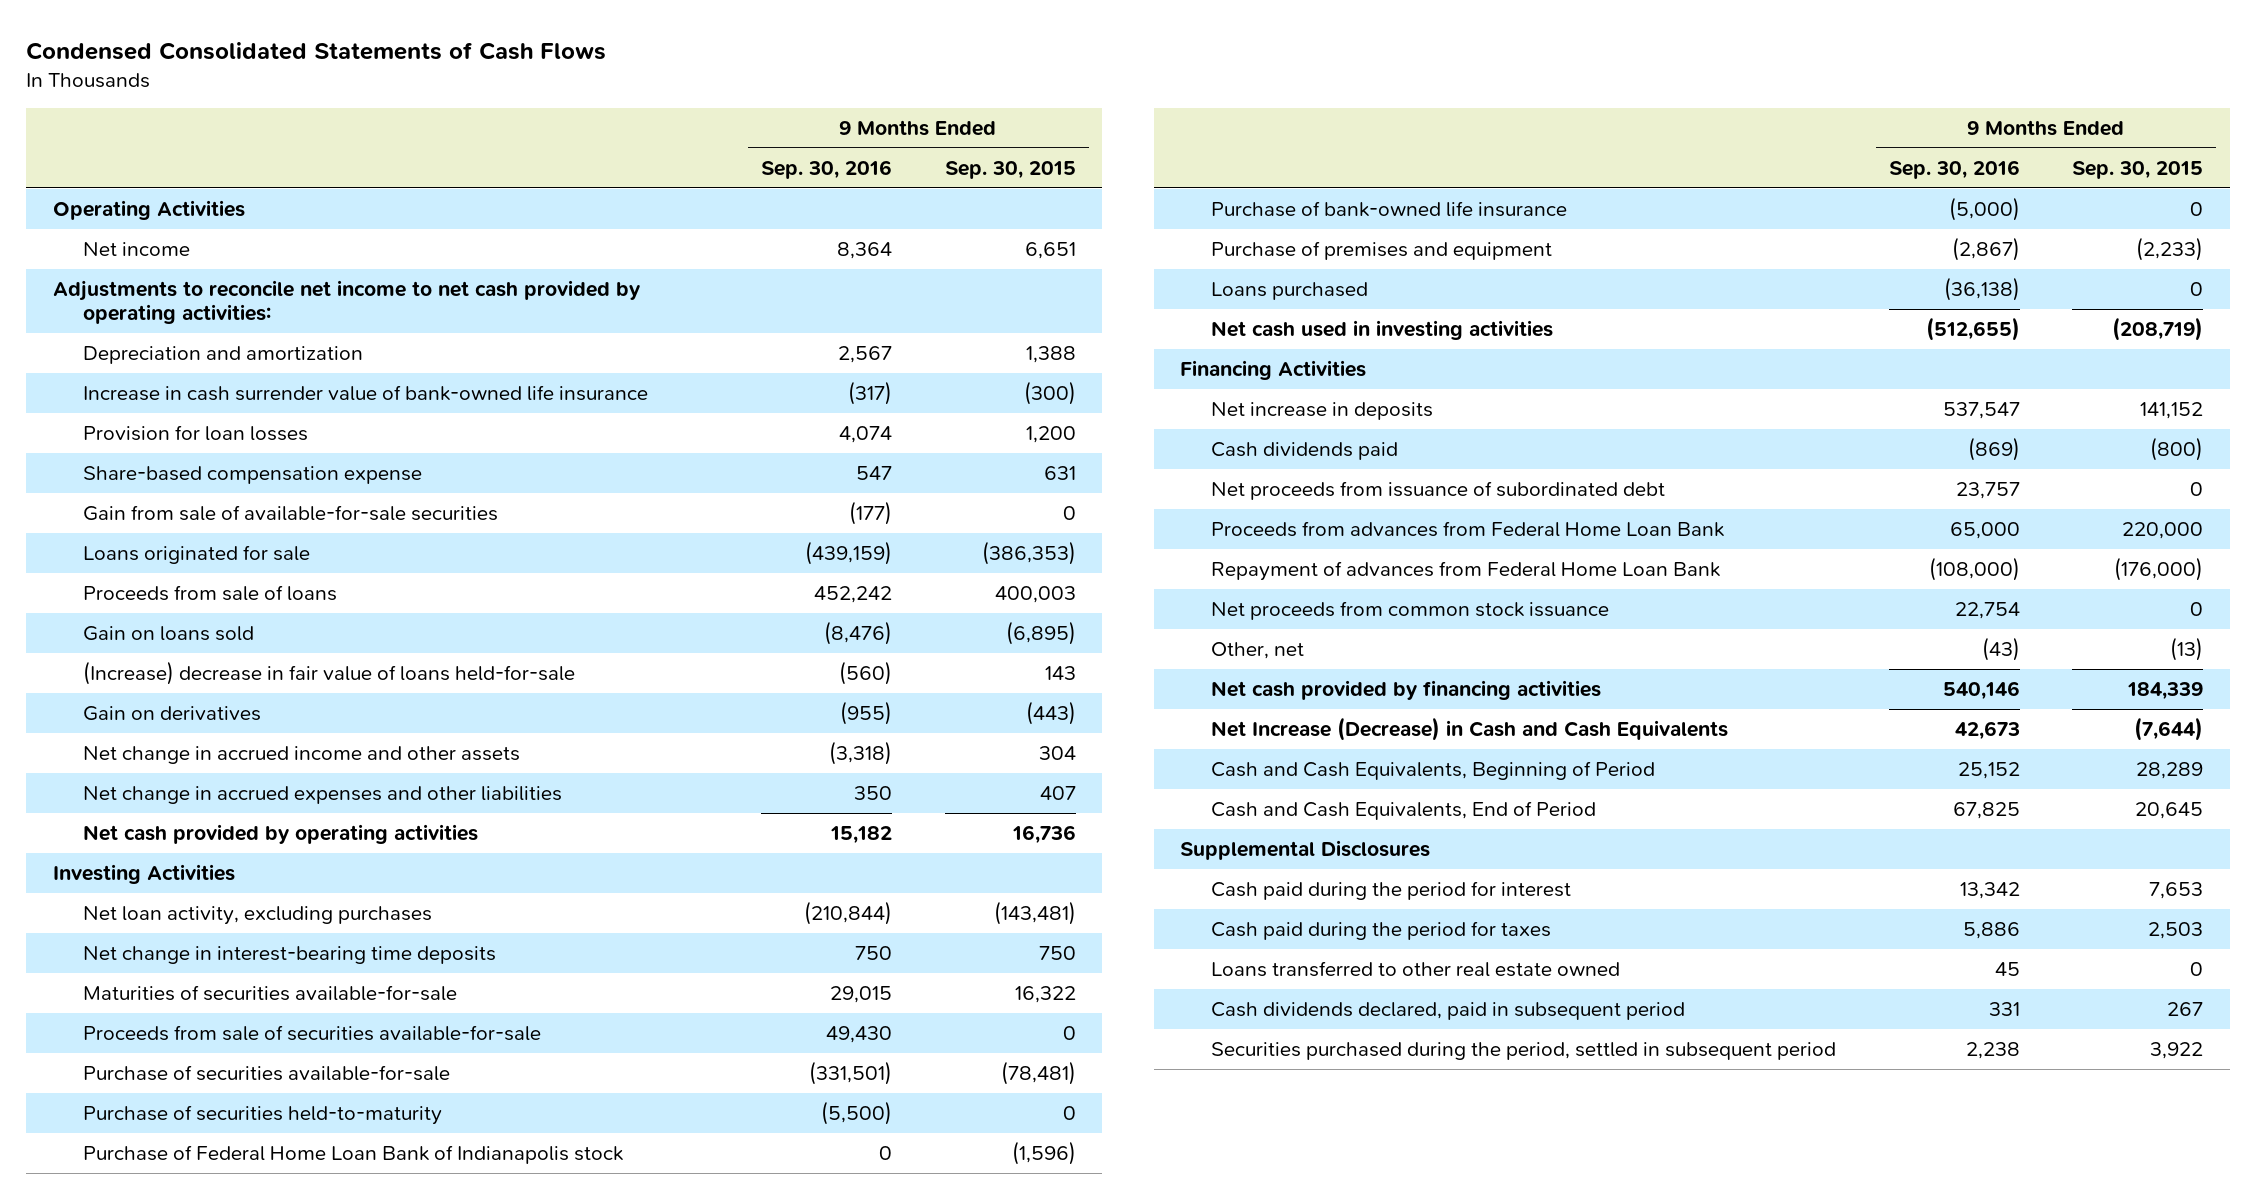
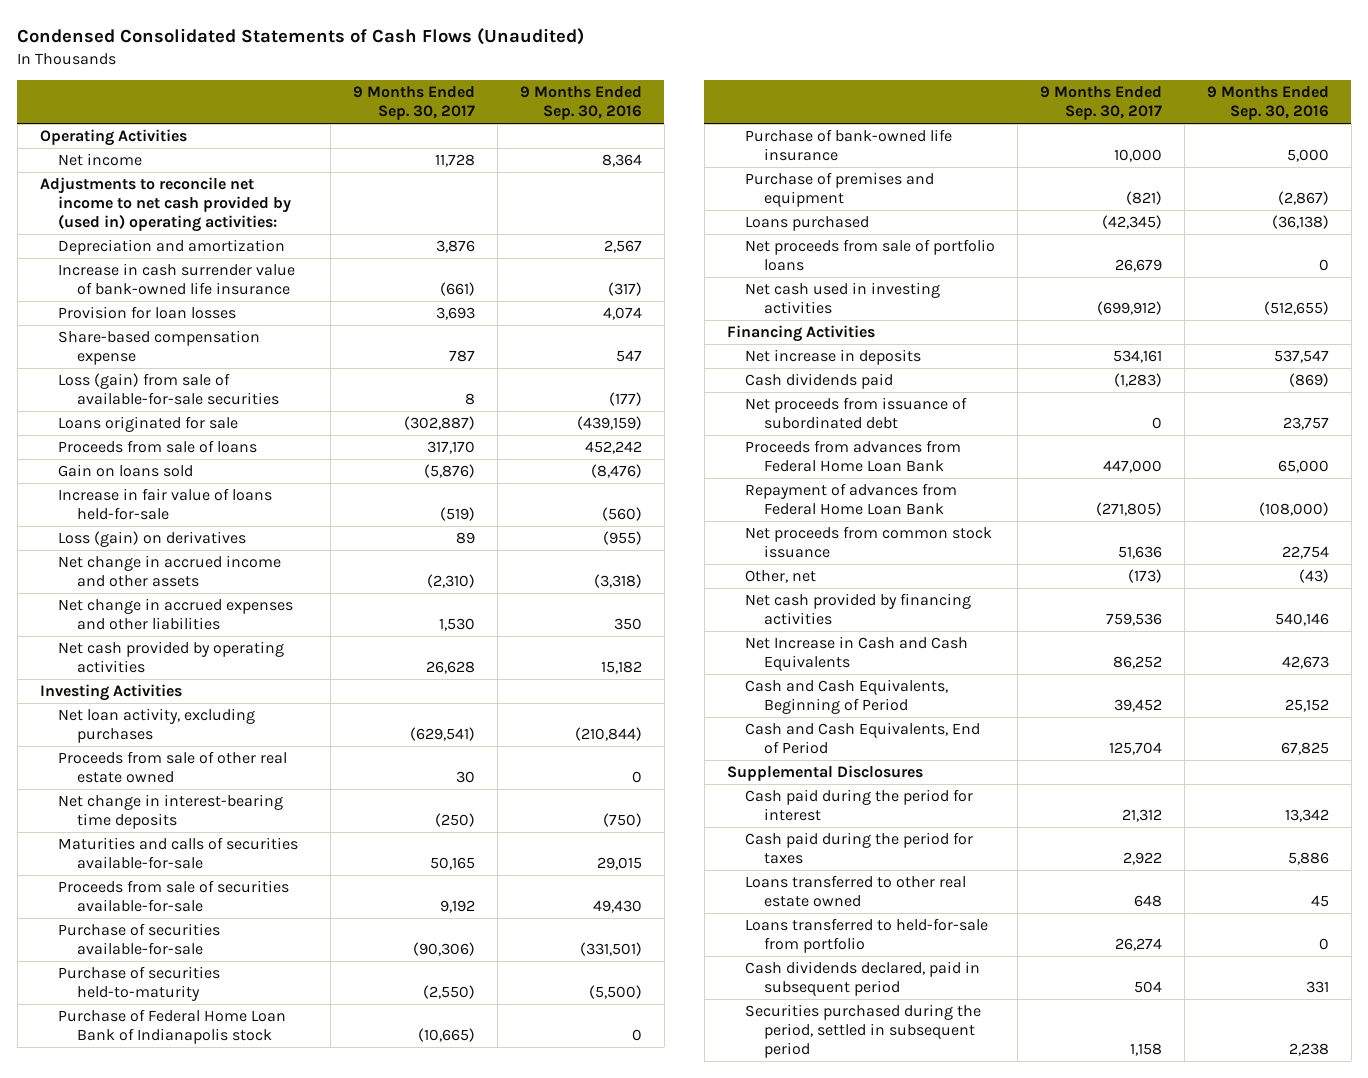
[26,41,607,60] Condensed Consolidated Statements of Cash Flows -> [17,28,585,46] Condensed Consolidated Statements of Cash Flows (Unaudited)
[944,160,1076,179] Sep. 30, 2015 -> none
none -> [352,86,475,121] 9 Months Ended Sep. 30, 2017
[52,280,641,325] Adjustments to reconcile net income to net cash provided by operating activities: -> [39,177,292,233] Adjustments to reconcile net income to net cash provided by (used in) operating activities:
[83,505,499,522] Gain from sale of available-for-sale securities -> [58,373,279,406] Loss (gain) from sale of available-for-sale securities
[83,661,576,686] (Increase) decrease in fair value of loans held-for-sale -> [58,488,273,521] Increase in fair value of loans held-for-sale
[83,706,262,722] Gain on derivatives -> [58,531,247,548] Loss (gain) on derivatives
none -> [58,751,288,784] Proceeds from sale of other real estate owned
[855,946,893,961] 750 -> [602,813,642,828] (750)
[83,985,458,1002] Maturities of securities available-for-sale -> [58,837,299,870] Maturities and calls of securities available-for-sale
[1948,197,2020,222] (5,000) -> [1286,149,1329,163] 5,000
none -> [745,239,996,272] Net proceeds from sale of portfolio loans
[1211,717,1729,742] Net Increase (Decrease) in Cash and Cash Equivalents -> [745,636,969,672] Net Increase in Cash and Cash Equivalents
none -> [745,918,989,954] Loans transferred to held-for-sale from portfolio

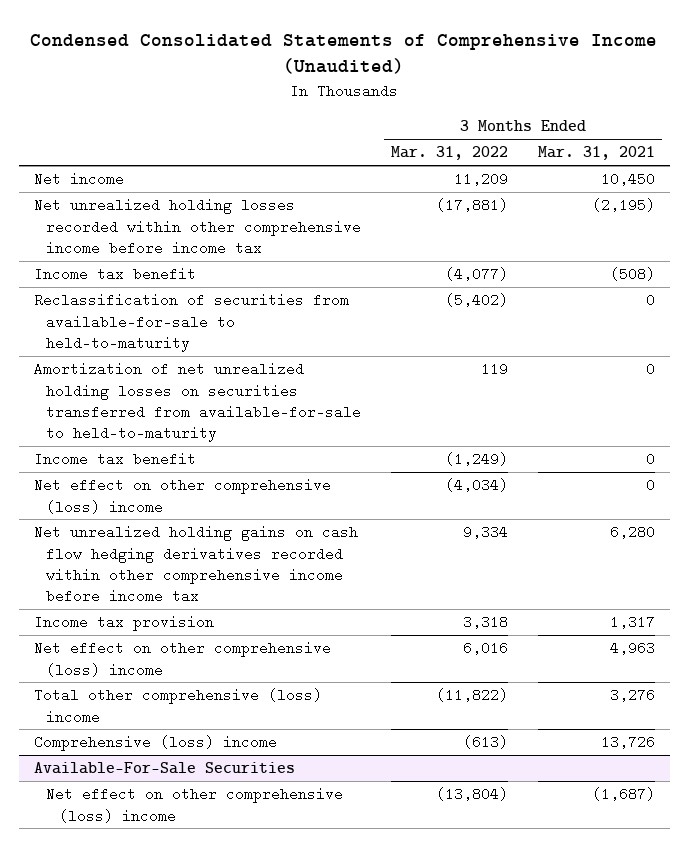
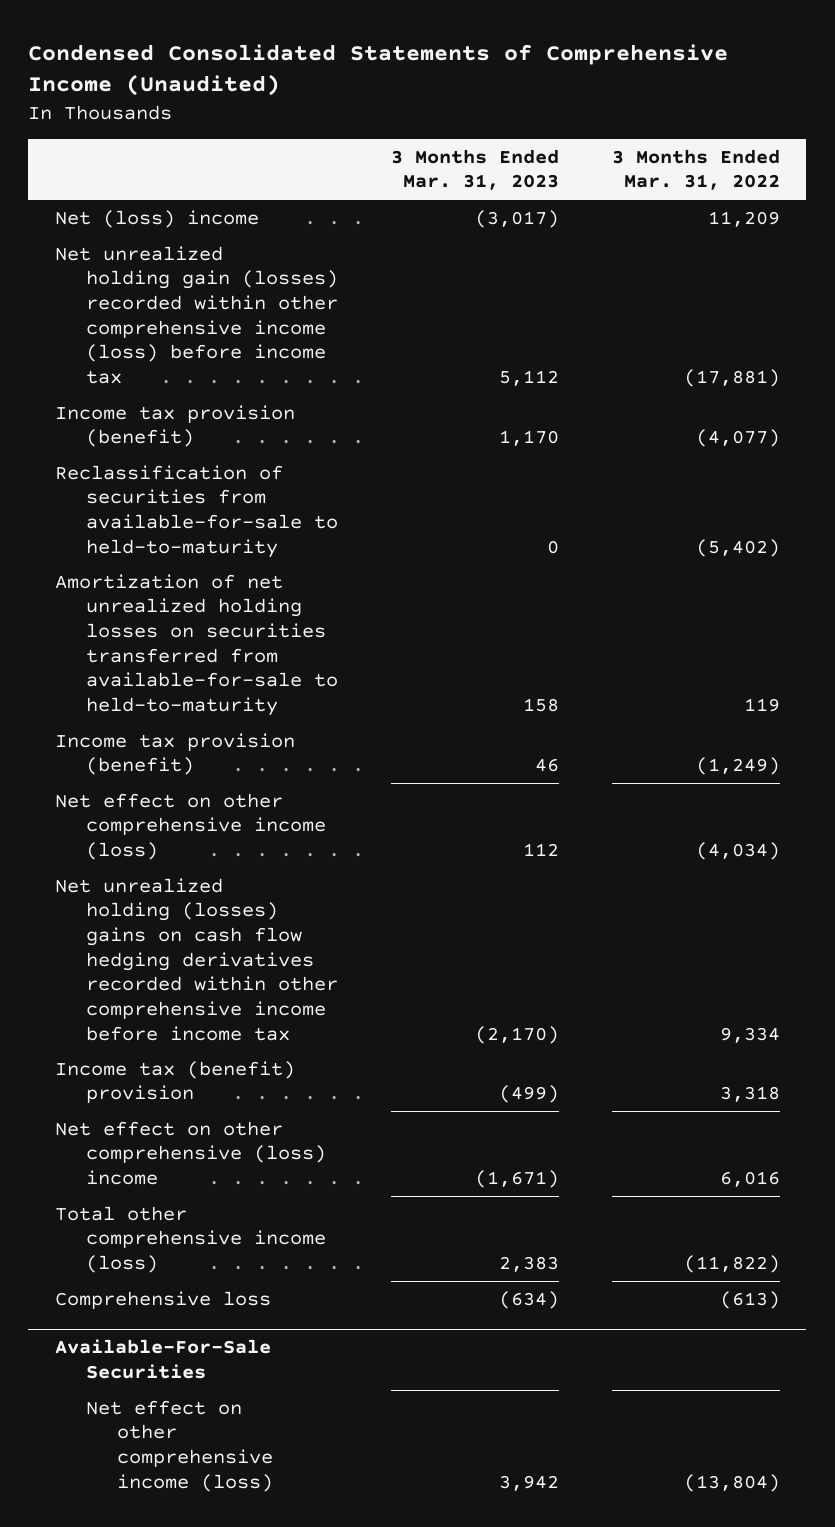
[538,146,656,161] Mar. 31, 2021 -> none
none -> [390,148,559,191] 3 Months Ended Mar. 31, 2023
[33,172,124,187] Net income -> [54,209,259,228] Net (loss) income
[33,198,362,255] Net unrealized holding losses recorded within other comprehensive income before income tax -> [54,245,338,384] Net unrealized holding gain (losses) recorded within other comprehensive income (loss) before income tax
[33,267,196,282] Income tax benefit -> [54,404,295,448] Income tax provision (benefit)
[33,452,196,467] Income tax benefit -> [54,732,295,776] Income tax provision (benefit)
[33,478,331,514] Net effect on other comprehensive (loss) income -> [54,792,326,861] Net effect on other comprehensive income (loss)
[33,525,358,603] Net unrealized holding gains on cash flow hedging derivatives recorded within other comprehensive income before income tax -> [54,877,338,1041] Net unrealized holding (losses) gains on cash flow hedging derivatives recorded within other comprehensive income before income tax
[33,615,214,632] Income tax provision -> [54,1060,295,1104] Income tax (benefit) provision
[33,688,322,724] Total other comprehensive (loss) income -> [54,1205,326,1274] Total other comprehensive income (loss)
[33,735,277,752] Comprehensive (loss) income -> [54,1290,271,1309] Comprehensive loss
[46,787,344,823] Net effect on other comprehensive (loss) income -> [85,1399,274,1492] Net effect on other comprehensive income (loss)

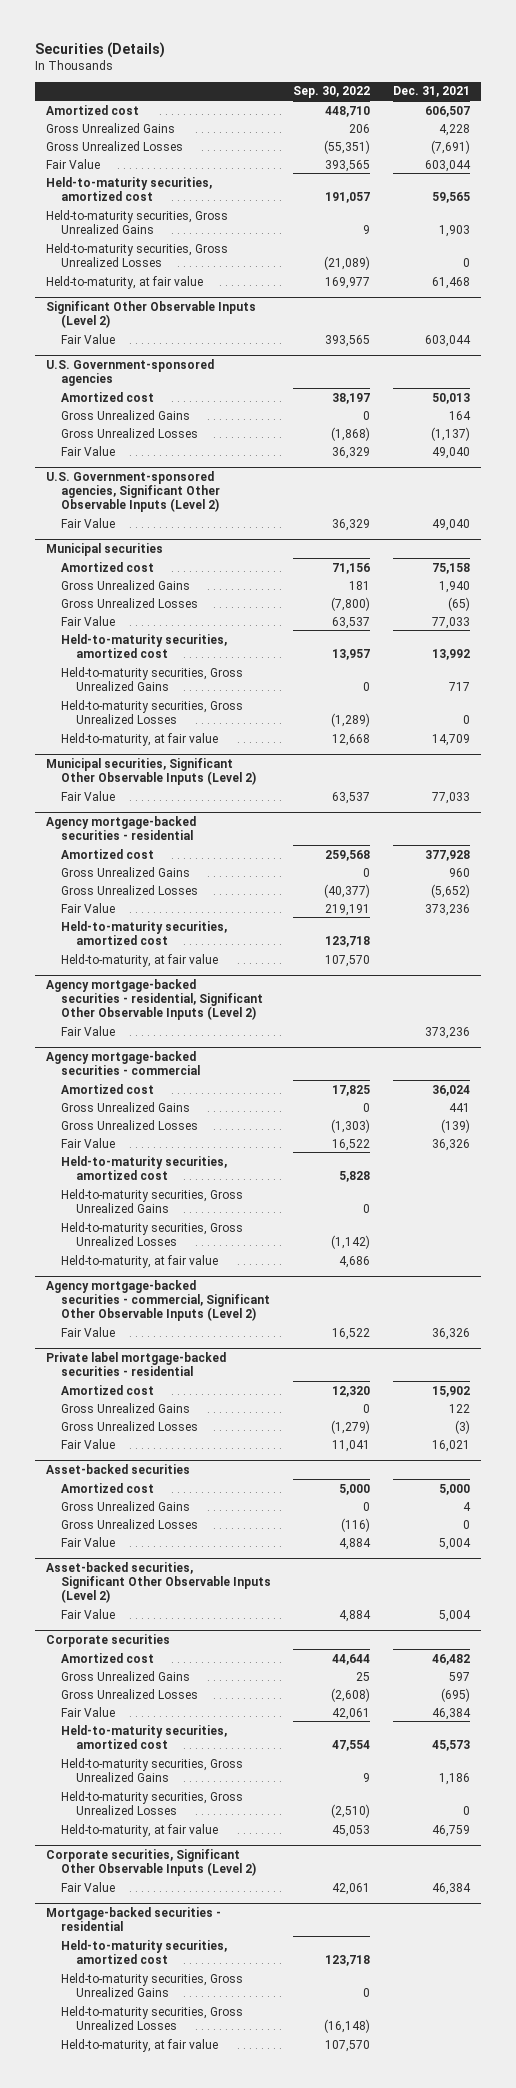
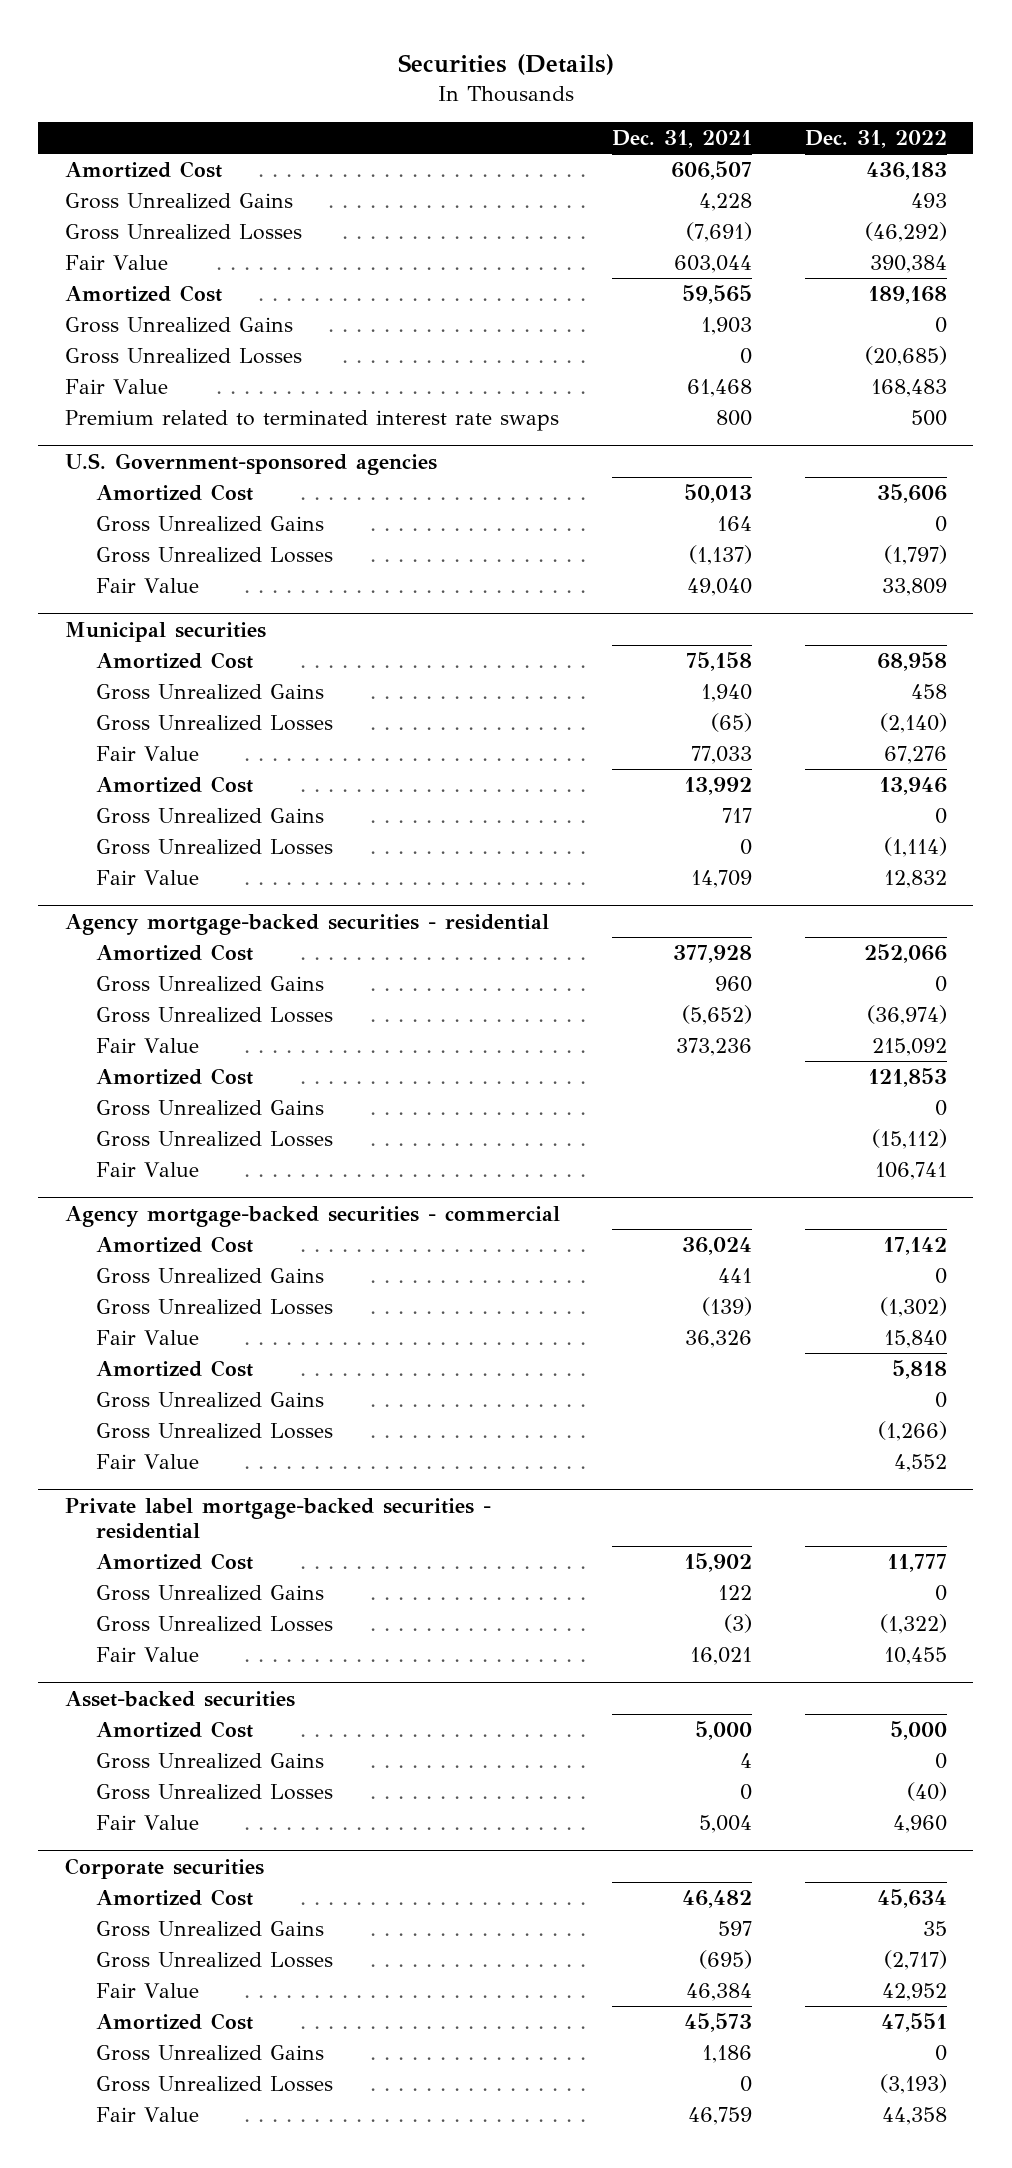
[293,86,371,99] Sep. 30, 2022 -> none
none -> [805,129,948,148] Dec. 31, 2022
[46,104,140,115] Amortized cost -> [64,160,222,178] Amortized Cost
[46,300,257,328] Significant Other Observable Inputs (Level 2) -> none
[61,333,116,344] Fair Value -> none
[46,176,213,201] Held-to-maturity securities, amortized cost -> [64,284,222,302] Amortized Cost
[46,209,229,234] Held-to-maturity securities, Gross Unrealized Gains -> [64,316,293,333] Gross Unrealized Gains
[46,242,229,267] Held-to-maturity securities, Gross Unrealized Losses -> [64,347,302,364] Gross Unrealized Losses
[46,275,204,289] Held-to-maturity, at fair value -> [64,378,168,394] Fair Value
none -> [64,409,559,431] Premium related to terminated interest rate swaps
[61,391,155,402] Amortized cost -> [95,483,253,501] Amortized Cost
[46,470,221,513] U.S. Government-sponsored agencies, Significant Other Observable Inputs (Level 2) -> none
[61,517,116,528] Fair Value -> none
[61,561,155,572] Amortized cost -> [95,651,253,669] Amortized Cost
[46,757,257,785] Municipal securities, Significant Other Observable Inputs (Level 2) -> none
[61,790,116,801] Fair Value -> none
[61,633,228,658] Held-to-maturity securities, amortized cost -> [95,775,253,793] Amortized Cost
[61,666,244,691] Held-to-maturity securities, Gross Unrealized Gains -> [95,807,324,824] Gross Unrealized Gains
[61,699,244,724] Held-to-maturity securities, Gross Unrealized Losses -> [95,838,333,855] Gross Unrealized Losses
[61,732,219,746] Held-to-maturity, at fair value -> [95,869,199,885] Fair Value
[61,848,155,859] Amortized cost -> [95,943,253,961] Amortized Cost
[46,978,264,1021] Agency mortgage-backed securities - residential, Significant Other Observable Inputs (Level 2) -> none
[61,1025,116,1036] Fair Value -> none
[61,920,228,945] Held-to-maturity securities, amortized cost -> [95,1067,253,1085] Amortized Cost
none -> [95,1099,324,1116] Gross Unrealized Gains
none -> [95,1130,333,1147] Gross Unrealized Losses
[61,953,219,967] Held-to-maturity, at fair value -> [95,1161,199,1177] Fair Value
[61,1083,155,1094] Amortized cost -> [95,1235,253,1253] Amortized Cost
[46,1279,271,1322] Agency mortgage-backed securities - commercial, Significant Other Observable Inputs (Level 2) -> none
[61,1326,116,1337] Fair Value -> none
[61,1155,228,1180] Held-to-maturity securities, amortized cost -> [95,1359,253,1377] Amortized Cost
[61,1188,244,1213] Held-to-maturity securities, Gross Unrealized Gains -> [95,1391,324,1408] Gross Unrealized Gains
[61,1221,244,1246] Held-to-maturity securities, Gross Unrealized Losses -> [95,1422,333,1439] Gross Unrealized Losses
[61,1254,219,1268] Held-to-maturity, at fair value -> [95,1453,199,1469] Fair Value
[61,1384,155,1395] Amortized cost -> [95,1552,253,1570] Amortized Cost
[61,1482,155,1493] Amortized cost -> [95,1720,253,1738] Amortized Cost
[46,1561,272,1604] Asset-backed securities, Significant Other Observable Inputs (Level 2) -> none
[61,1608,116,1619] Fair Value -> none
[61,1652,155,1663] Amortized cost -> [95,1888,253,1906] Amortized Cost
[46,1848,257,1876] Corporate securities, Significant Other Observable Inputs (Level 2) -> none
[61,1881,116,1892] Fair Value -> none
[46,1906,222,1931] Mortgage-backed securities - residential -> none
[61,1939,228,1964] Held-to-maturity securities, amortized cost -> none
[61,1972,244,1997] Held-to-maturity securities, Gross Unrealized Gains -> none
[61,2005,244,2030] Held-to-maturity securities, Gross Unrealized Losses -> none
[61,2038,219,2052] Held-to-maturity, at fair value -> none
[61,1724,228,1749] Held-to-maturity securities, amortized cost -> [95,2012,253,2030] Amortized Cost
[61,1757,244,1782] Held-to-maturity securities, Gross Unrealized Gains -> [95,2044,324,2061] Gross Unrealized Gains
[61,1790,244,1815] Held-to-maturity securities, Gross Unrealized Losses -> [95,2075,333,2092] Gross Unrealized Losses
[61,1823,219,1837] Held-to-maturity, at fair value -> [95,2106,199,2122] Fair Value

